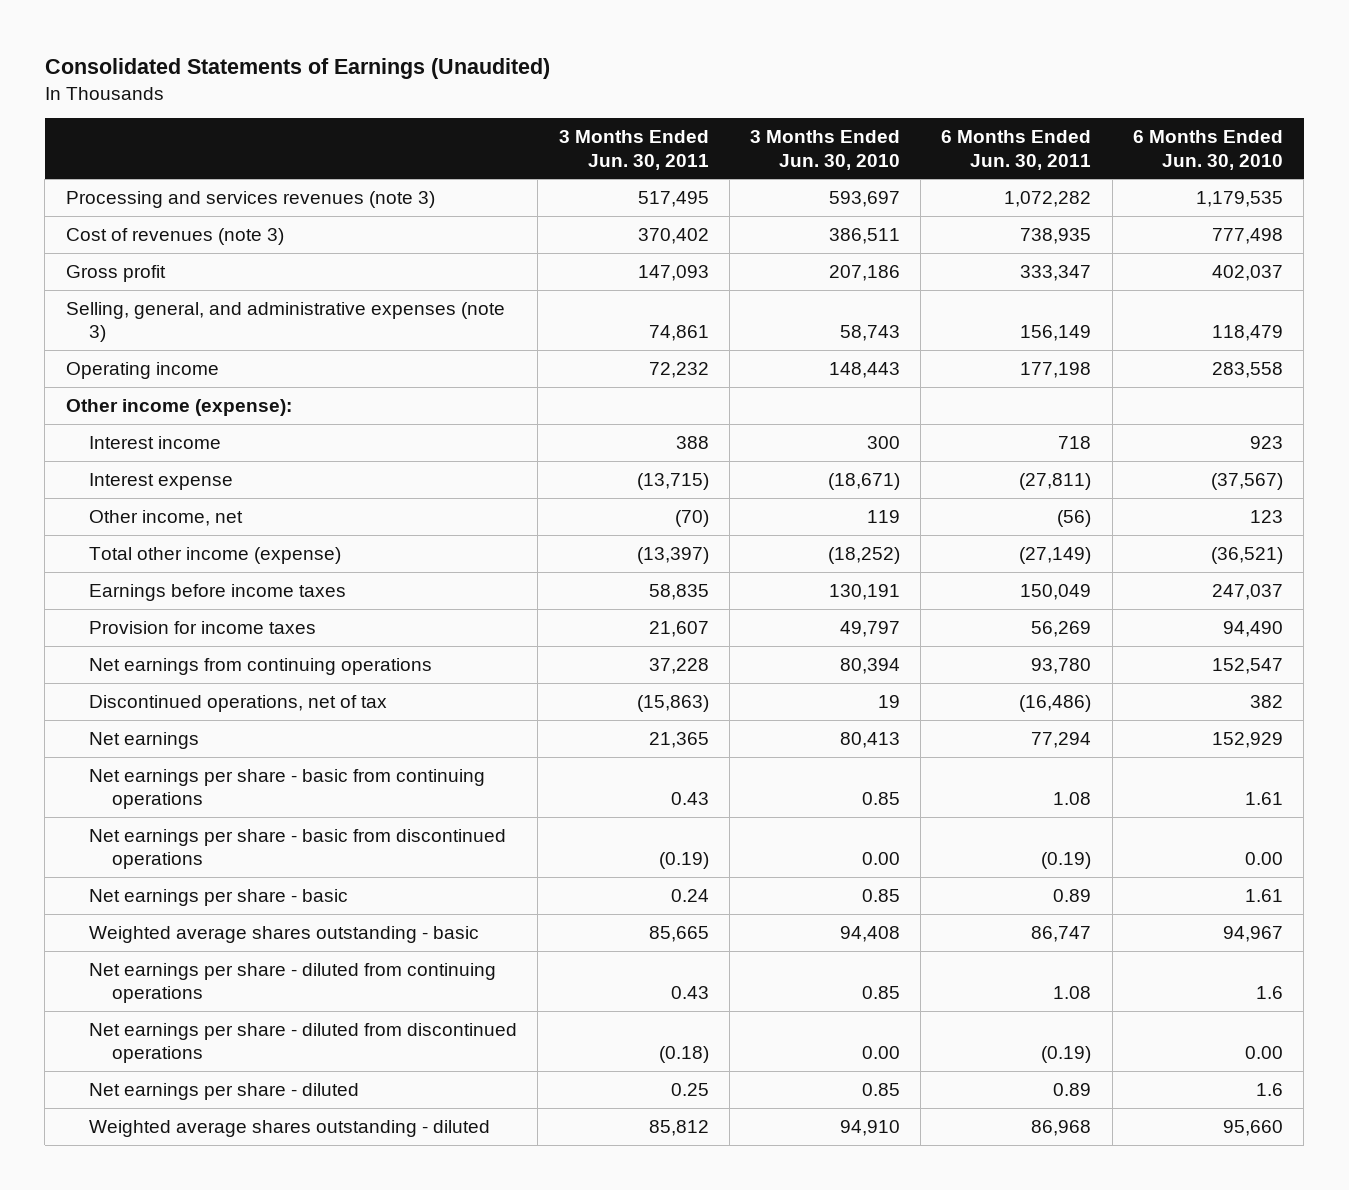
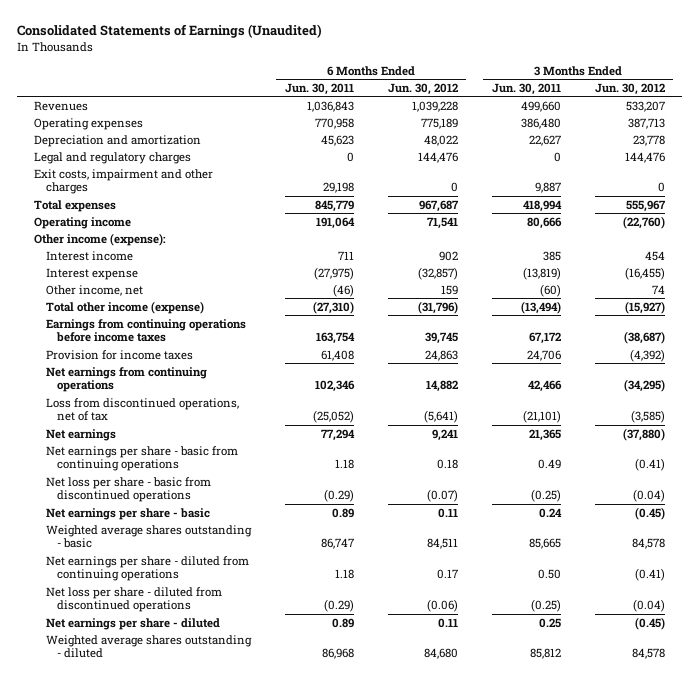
[750,130,901,170] 3 Months Ended Jun. 30, 2010 -> none
[1132,130,1283,170] 6 Months Ended Jun. 30, 2010 -> none
none -> [387,82,458,95] Jun. 30, 2012
none -> [594,82,665,95] Jun. 30, 2012
[65,190,435,208] Processing and services revenues (note 3) -> none
[65,227,284,245] Cost of revenues (note 3) -> none
[65,264,166,282] Gross profit -> none
[65,301,505,343] Selling, general, and administrative expenses (note 3) -> none
none -> [34,100,89,111] Revenues
none -> [34,117,144,130] Operating expenses
none -> [34,134,202,147] Depreciation and amortization
none -> [34,151,192,164] Legal and regulatory charges
none -> [34,168,214,195] Exit costs, impairment and other charges
none -> [34,199,117,212] Total expenses
[648,361,709,378] 72,232 -> [526,216,562,229] 80,666
[1020,361,1092,378] 177,198 -> [315,216,355,229] 191,064
[675,435,709,449] 388 -> [542,250,561,261] 385
[1058,435,1092,449] 718 -> [337,250,354,260] 711
[636,472,709,490] (13,715) -> [522,266,561,280] (13,819)
[1019,472,1092,490] (27,811) -> [313,266,354,280] (27,975)
[674,509,709,527] (70) -> [539,283,561,297] (60)
[1057,509,1092,527] (56) -> [332,283,354,297] (46)
[636,546,709,564] (13,397) -> [520,300,561,314] (13,494)
[1019,546,1092,564] (27,149) -> [312,300,354,314] (27,310)
[89,583,347,601] Earnings before income taxes -> [45,318,246,343] Earnings from continuing operations before income taxes
[648,583,709,600] 58,835 -> [528,332,561,345] 67,172
[1020,583,1092,600] 150,049 -> [315,332,355,345] 163,754
[648,620,709,637] 21,607 -> [526,349,561,361] 24,706
[1031,620,1092,637] 56,269 -> [320,349,354,361] 61,408
[648,657,709,674] 37,228 -> [527,380,562,393] 42,466
[1031,657,1092,674] 93,780 -> [314,380,355,393] 102,346
[89,694,388,712] Discontinued operations, net of tax -> [45,397,239,422] Loss from discontinued operations, net of tax
[636,694,709,712] (15,863) -> [522,410,561,424] (21,101)
[1019,694,1092,712] (16,486) -> [312,410,354,424] (25,052)
[670,792,709,806] 0.43 -> [537,459,561,470] 0.49
[1053,792,1092,806] 1.08 -> [334,459,354,470] 1.18
[89,828,507,870] Net earnings per share - basic from discontinued operations -> [45,476,211,503] Net loss per share - basic from discontinued operations
[658,852,709,870] (0.19) -> [530,489,561,503] (0.25)
[1041,852,1092,870] (0.19) -> [323,489,354,503] (0.29)
[670,986,709,1000] 0.43 -> [537,569,561,580] 0.50
[1053,986,1092,1000] 1.08 -> [334,569,354,580] 1.18
[89,1022,518,1064] Net earnings per share - diluted from discontinued operations -> [45,586,222,613] Net loss per share - diluted from discontinued operations
[658,1046,709,1064] (0.18) -> [530,599,561,613] (0.25)
[1041,1046,1092,1064] (0.19) -> [323,599,354,613] (0.29)

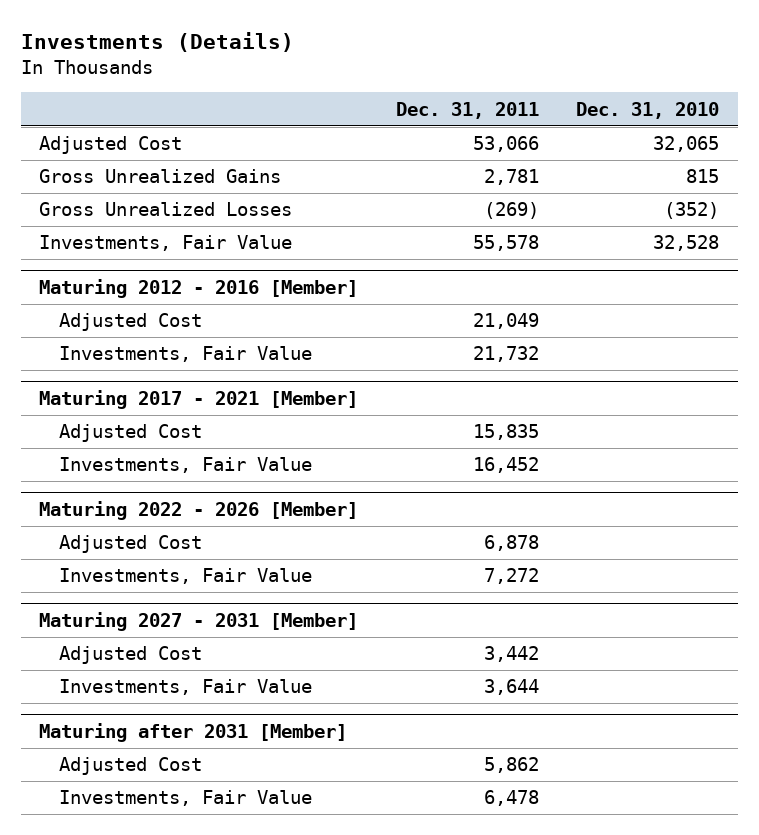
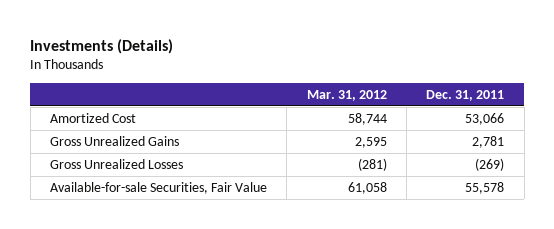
[576,101,720,119] Dec. 31, 2010 -> none
none -> [306,89,387,101] Mar. 31, 2012
[39,136,183,155] Adjusted Cost -> [50,112,137,123] Amortized Cost
[39,278,359,298] Maturing 2012 - 2016 [Member] -> none
[59,313,203,332] Adjusted Cost -> none
[59,346,313,363] Investments, Fair Value -> none
[39,389,359,409] Maturing 2017 - 2021 [Member] -> none
[59,424,203,443] Adjusted Cost -> none
[59,457,313,474] Investments, Fair Value -> none
[39,500,359,520] Maturing 2022 - 2026 [Member] -> none
[59,535,203,554] Adjusted Cost -> none
[59,568,313,585] Investments, Fair Value -> none
[39,611,359,631] Maturing 2027 - 2031 [Member] -> none
[59,646,203,665] Adjusted Cost -> none
[59,679,313,696] Investments, Fair Value -> none
[39,722,348,742] Maturing after 2031 [Member] -> none
[59,757,203,776] Adjusted Cost -> none
[59,790,313,807] Investments, Fair Value -> none
[39,235,293,252] Investments, Fair Value -> [50,181,268,194] Available-for-sale Securities, Fair Value

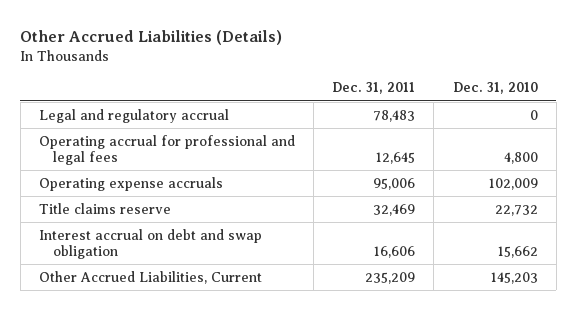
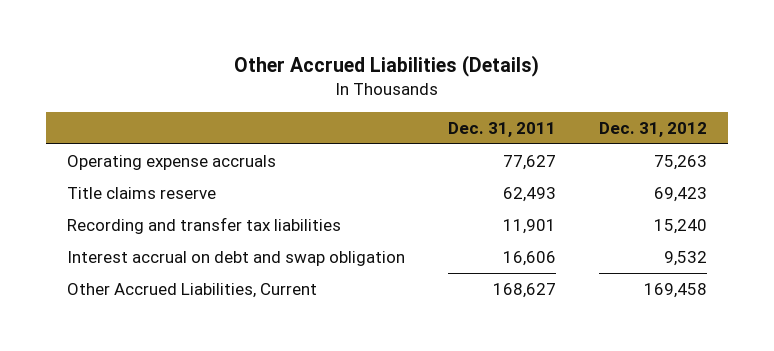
[452,82,538,95] Dec. 31, 2010 -> none
none -> [598,121,707,137] Dec. 31, 2012
[38,108,229,123] Legal and regulatory accrual -> none
[38,134,295,165] Operating accrual for professional and legal fees -> none
[373,177,416,190] 95,006 -> [503,155,557,171] 77,627
[373,203,416,216] 32,469 -> [503,187,557,203] 62,493
none -> [67,217,342,235] Recording and transfer tax liabilities
[365,271,416,284] 235,209 -> [493,283,557,299] 168,627

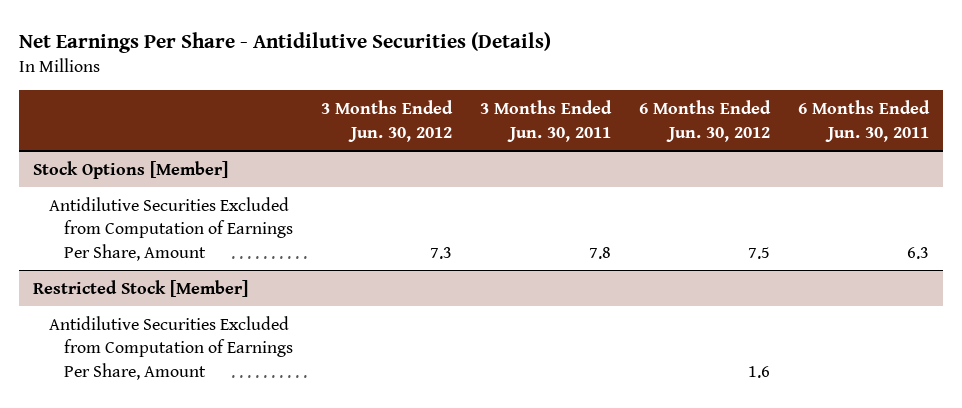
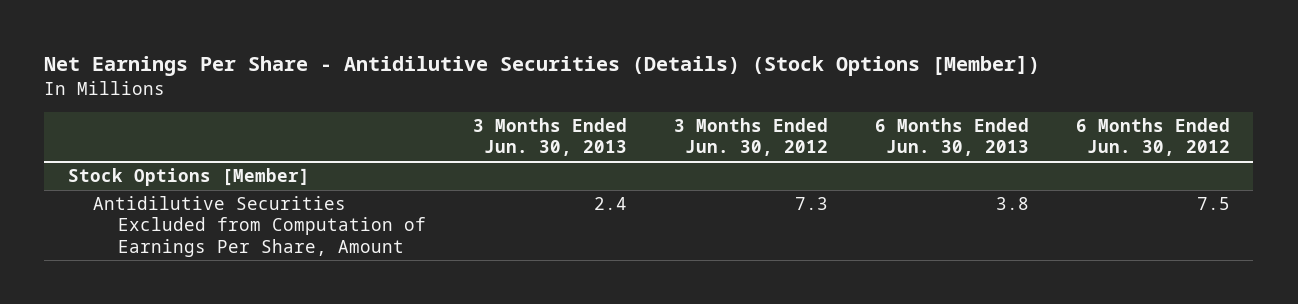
[19,31,552,53] Net Earnings Per Share - Antidilutive Securities (Details) -> [44,56,1041,77] Net Earnings Per Share - Antidilutive Securities (Details) (Stock Options [Member])
[480,100,613,142] 3 Months Ended Jun. 30, 2011 -> none
[798,100,931,142] 6 Months Ended Jun. 30, 2011 -> none
none -> [473,118,628,157] 3 Months Ended Jun. 30, 2013
none -> [875,118,1030,157] 6 Months Ended Jun. 30, 2013
[33,279,249,297] Restricted Stock [Member] -> none
[48,315,294,380] Antidilutive Securities Excluded from Computation of Earnings Per Share, Amount -> none

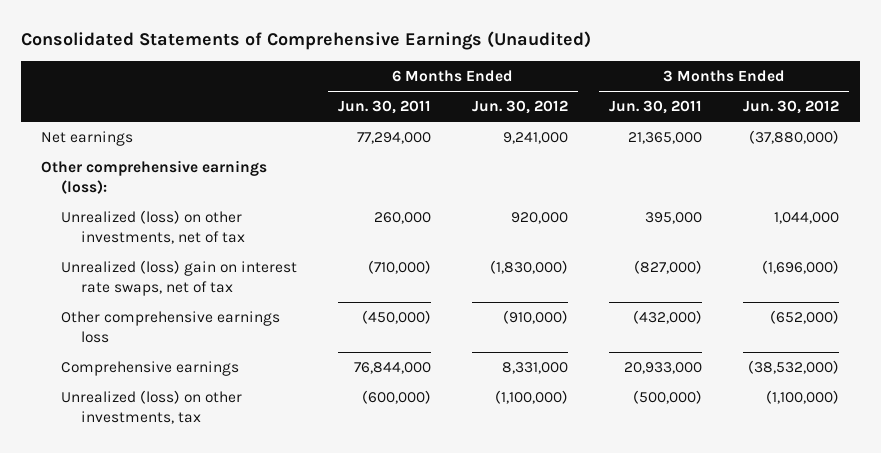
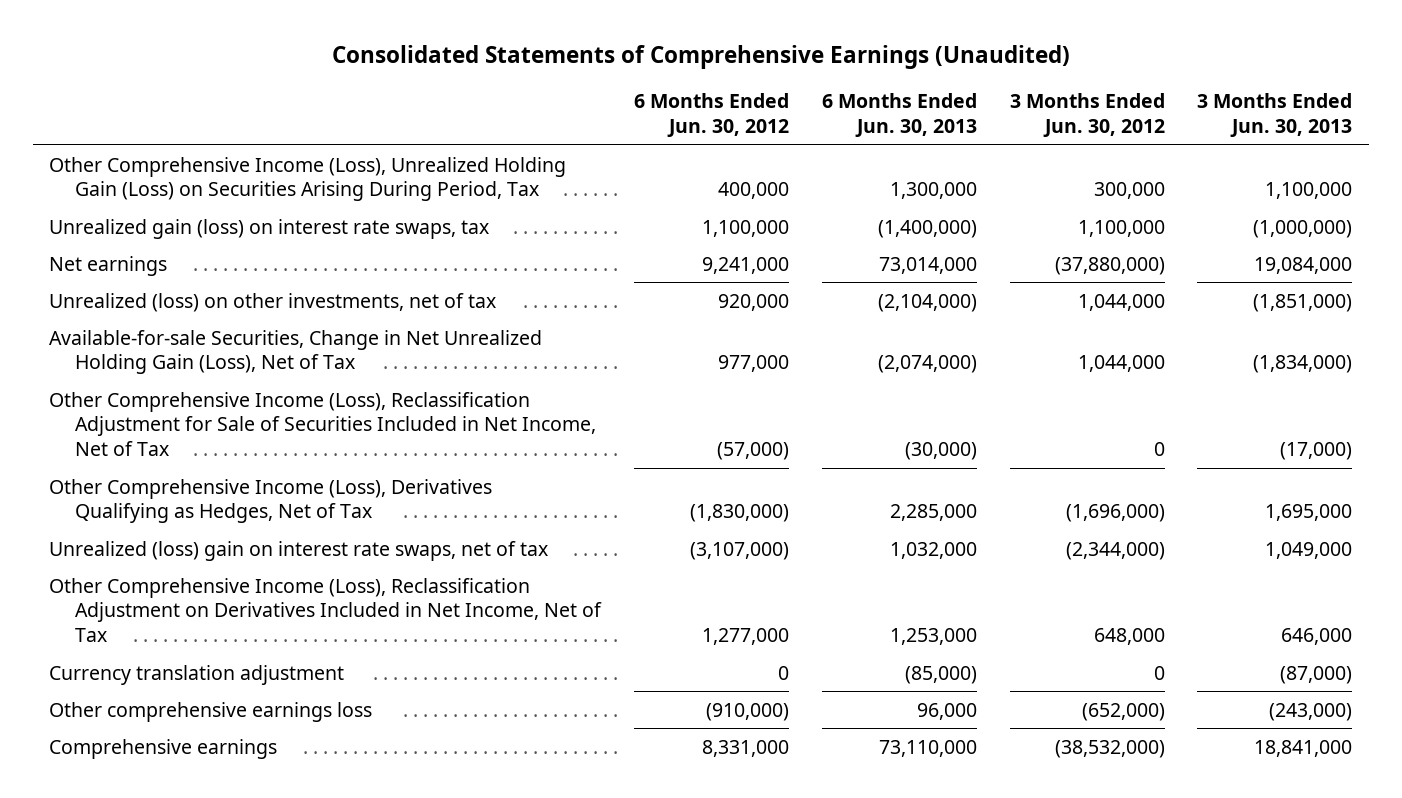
[338,100,432,115] Jun. 30, 2011 -> none
[609,100,703,115] Jun. 30, 2011 -> none
none -> [821,93,977,138] 6 Months Ended Jun. 30, 2013
none -> [1197,93,1353,138] 3 Months Ended Jun. 30, 2013
none -> [49,156,567,202] Other Comprehensive Income (Loss), Unrealized Holding Gain (Loss) on Securities Arising During Period, Tax
none -> [49,218,490,239] Unrealized gain (loss) on interest rate swaps, tax
[41,160,268,194] Other comprehensive earnings (loss): -> none
none -> [49,329,543,375] Available-for-sale Securities, Change in Net Unrealized Holding Gain (Loss), Net of Tax
none -> [49,391,597,457] Other Comprehensive Income (Loss), Reclassification Adjustment for Sale of Securities Included in Net Income, Net of Tax
none -> [49,478,493,524] Other Comprehensive Income (Loss), Derivatives Qualifying as Hedges, Net of Tax
[490,260,569,275] (1,830,000) -> [690,541,790,560] (3,107,000)
[762,260,840,275] (1,696,000) -> [1065,541,1165,560] (2,344,000)
none -> [49,577,603,643] Other Comprehensive Income (Loss), Reclassification Adjustment on Derivatives Included in Net Income, Net of Tax
none -> [49,664,345,685] Currency translation adjustment
[61,390,243,424] Unrealized (loss) on other investments, tax -> none

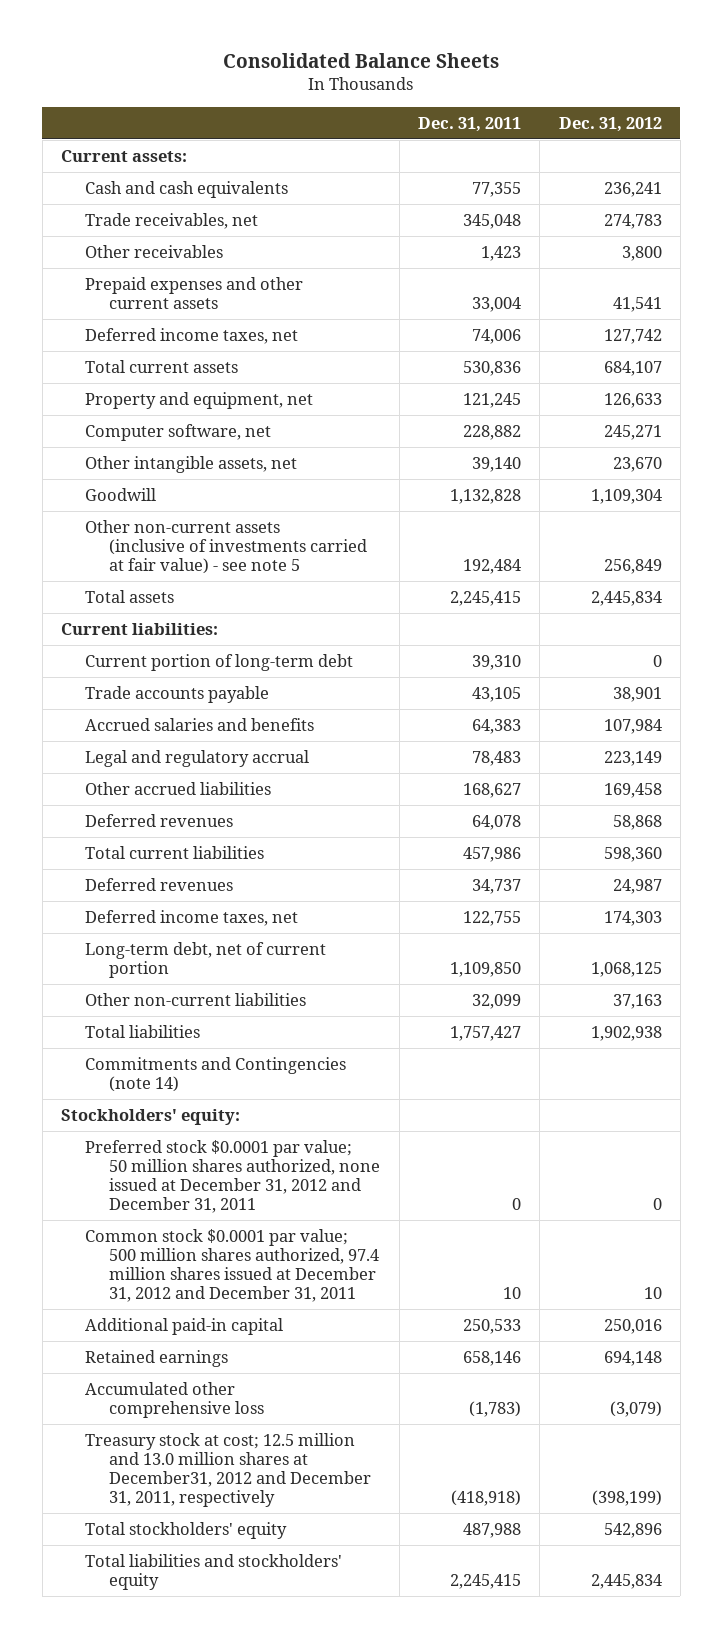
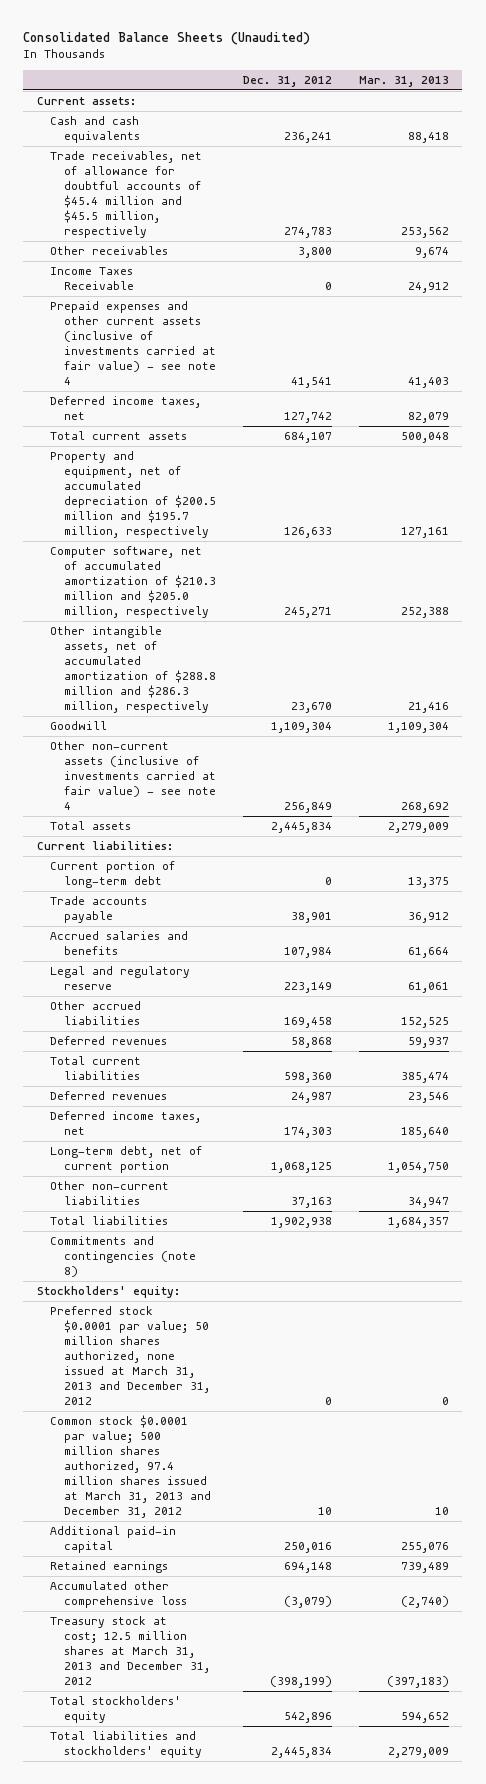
[223,52,500,68] Consolidated Balance Sheets -> [23,31,311,45] Consolidated Balance Sheets (Unaudited)
[417,116,521,132] Dec. 31, 2011 -> none
none -> [358,75,449,87] Mar. 31, 2013
[85,212,259,229] Trade receivables, net -> [50,151,203,238] Trade receivables, net of allowance for doubtful accounts of $45.4 million and $45.5 million, respectively
none -> [50,267,135,291] Income Taxes Receivable
[85,276,304,310] Prepaid expenses and other current assets -> [50,301,217,385] Prepaid expenses and other current assets (inclusive of investments carried at fair value) - see note 4
[85,391,314,409] Property and equipment, net -> [50,451,217,538] Property and equipment, net of accumulated depreciation of $200.5 million and $195.7 million, respectively
[85,423,272,441] Computer software, net -> [50,546,217,618] Computer software, net of accumulated amortization of $210.3 million and $205.0 million, respectively
[85,455,298,473] Other intangible assets, net -> [50,626,217,713] Other intangible assets, net of accumulated amortization of $288.8 million and $286.3 million, respectively
[85,519,368,575] Other non-current assets (inclusive of investments carried at fair value) - see note 5 -> [50,741,217,810] Other non-current assets (inclusive of investments carried at fair value) - see note 4
[85,749,310,767] Legal and regulatory accrual -> [50,966,191,991] Legal and regulatory reserve
[85,1056,347,1093] Commitments and Contingencies (note 14) -> [50,1236,197,1277] Commitments and contingencies (note 8)
[85,1139,381,1214] Preferred stock $0.0001 par value; 50 million shares authorized, none issued at December 31, 2012 and December 31, 2011 -> [50,1306,211,1405] Preferred stock $0.0001 par value; 50 million shares authorized, none issued at March 31, 2013 and December 31, 2012
[85,1228,380,1303] Common stock $0.0001 par value; 500 million shares authorized, 97.4 million shares issued at December 31, 2012 and December 31, 2011 -> [50,1415,212,1518] Common stock $0.0001 par value; 500 million shares authorized, 97.4 million shares issued at March 31, 2013 and December 31, 2012
[85,1432,372,1508] Treasury stock at cost; 12.5 million and 13.0 million shares at December31, 2012 and December 31, 2011, respectively -> [50,1616,211,1685] Treasury stock at cost; 12.5 million shares at March 31, 2013 and December 31, 2012

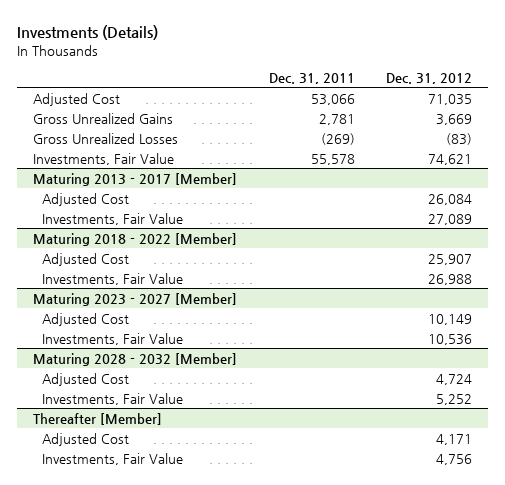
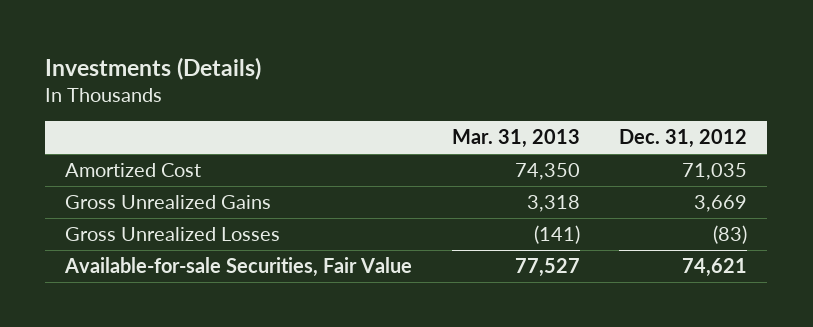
[268,72,355,84] Dec. 31, 2011 -> none
none -> [451,129,580,149] Mar. 31, 2013
[33,92,121,106] Adjusted Cost -> [65,162,202,177] Amortized Cost
[33,172,238,186] Maturing 2013 - 2017 [Member] -> none
[42,192,130,206] Adjusted Cost -> none
[42,212,184,225] Investments, Fair Value -> none
[33,232,238,246] Maturing 2018 - 2022 [Member] -> none
[42,252,130,266] Adjusted Cost -> none
[42,272,184,285] Investments, Fair Value -> none
[33,292,238,306] Maturing 2023 - 2027 [Member] -> none
[42,312,130,326] Adjusted Cost -> none
[42,332,184,345] Investments, Fair Value -> none
[33,352,238,366] Maturing 2028 - 2032 [Member] -> none
[42,372,130,386] Adjusted Cost -> none
[42,392,184,405] Investments, Fair Value -> none
[33,412,163,425] Thereafter [Member] -> none
[42,432,130,446] Adjusted Cost -> none
[42,452,184,465] Investments, Fair Value -> none
[33,152,175,165] Investments, Fair Value -> [64,256,413,277] Available-for-sale Securities, Fair Value

